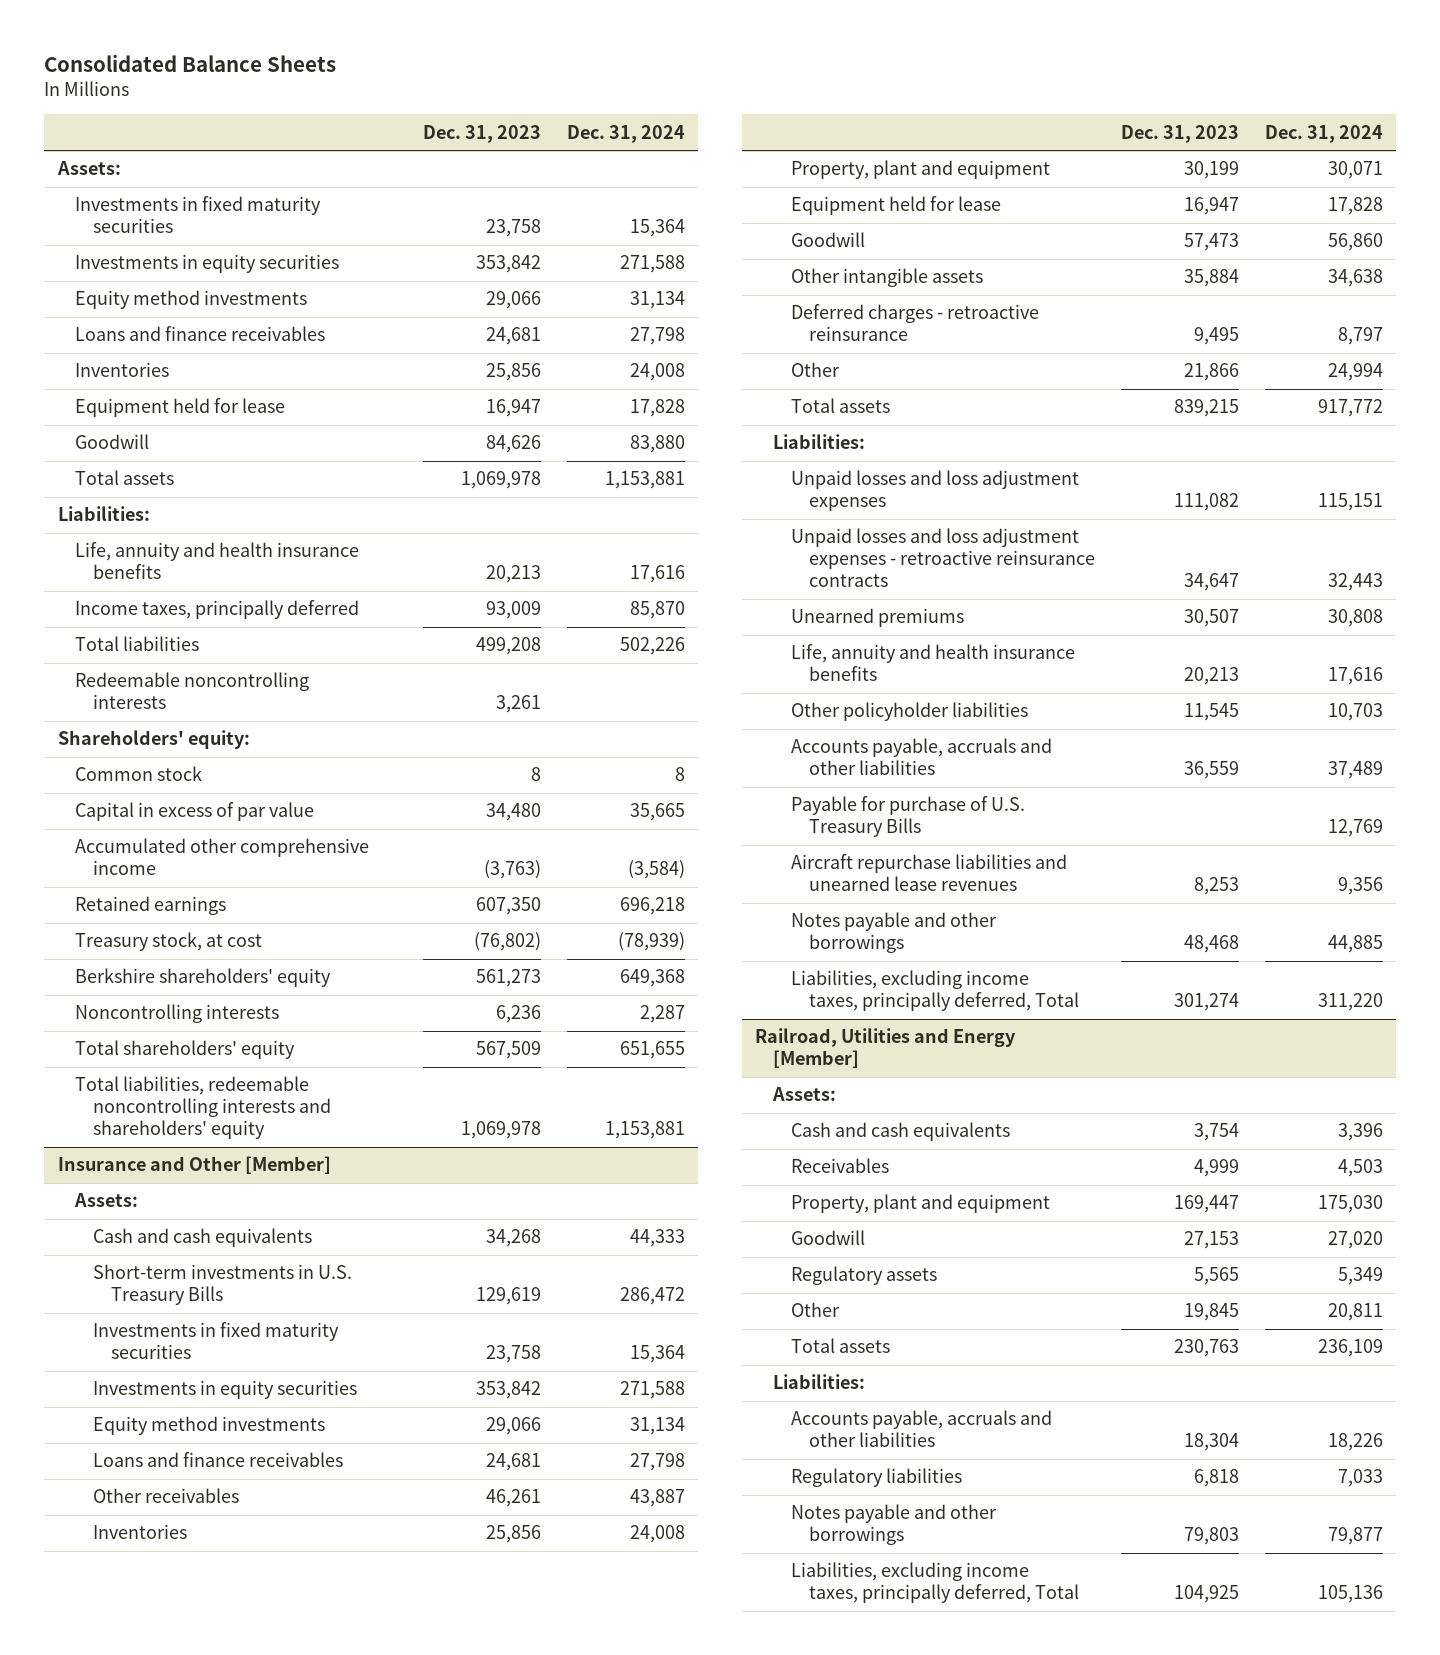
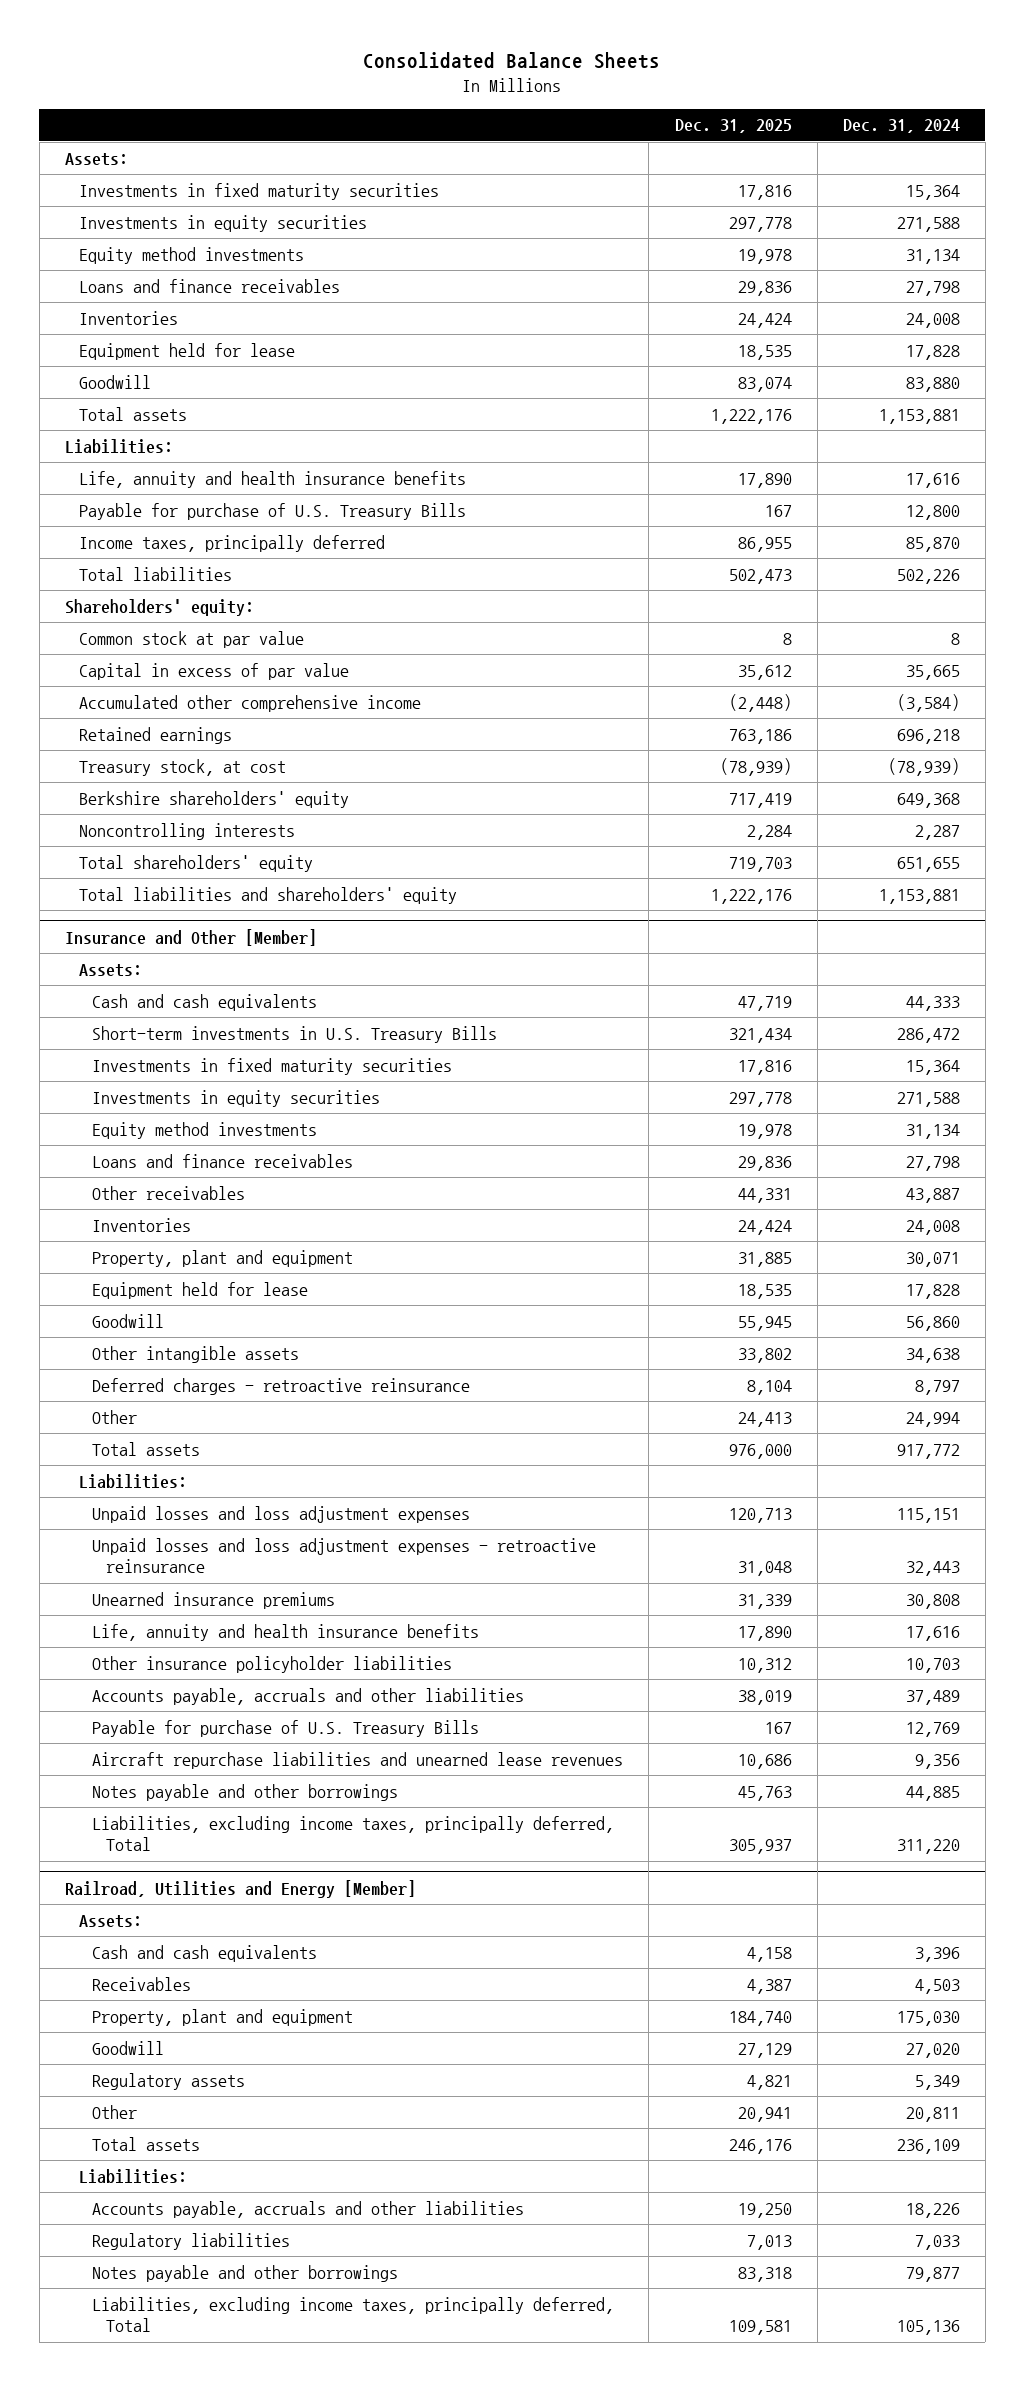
[422,124,541,143] Dec. 31, 2023 -> none
none -> [674,119,792,134] Dec. 31, 2025
none -> [78,502,466,520] Payable for purchase of U.S. Treasury Bills
[75,672,310,710] Redeemable noncontrolling interests -> none
[75,766,203,782] Common stock -> [78,630,304,648] Common stock at par value
[75,1076,331,1140] Total liabilities, redeemable noncontrolling interests and shareholders' equity -> [78,886,457,904] Total liabilities and shareholders' equity
[790,528,1095,588] Unpaid losses and loss adjustment expenses - retroactive reinsurance contracts -> [92,1537,597,1574] Unpaid losses and loss adjustment expenses - retroactive reinsurance
[790,608,964,628] Unearned premiums -> [92,1591,336,1609] Unearned insurance premiums
[790,702,1028,722] Other policyholder liabilities -> [92,1655,453,1673] Other insurance policyholder liabilities

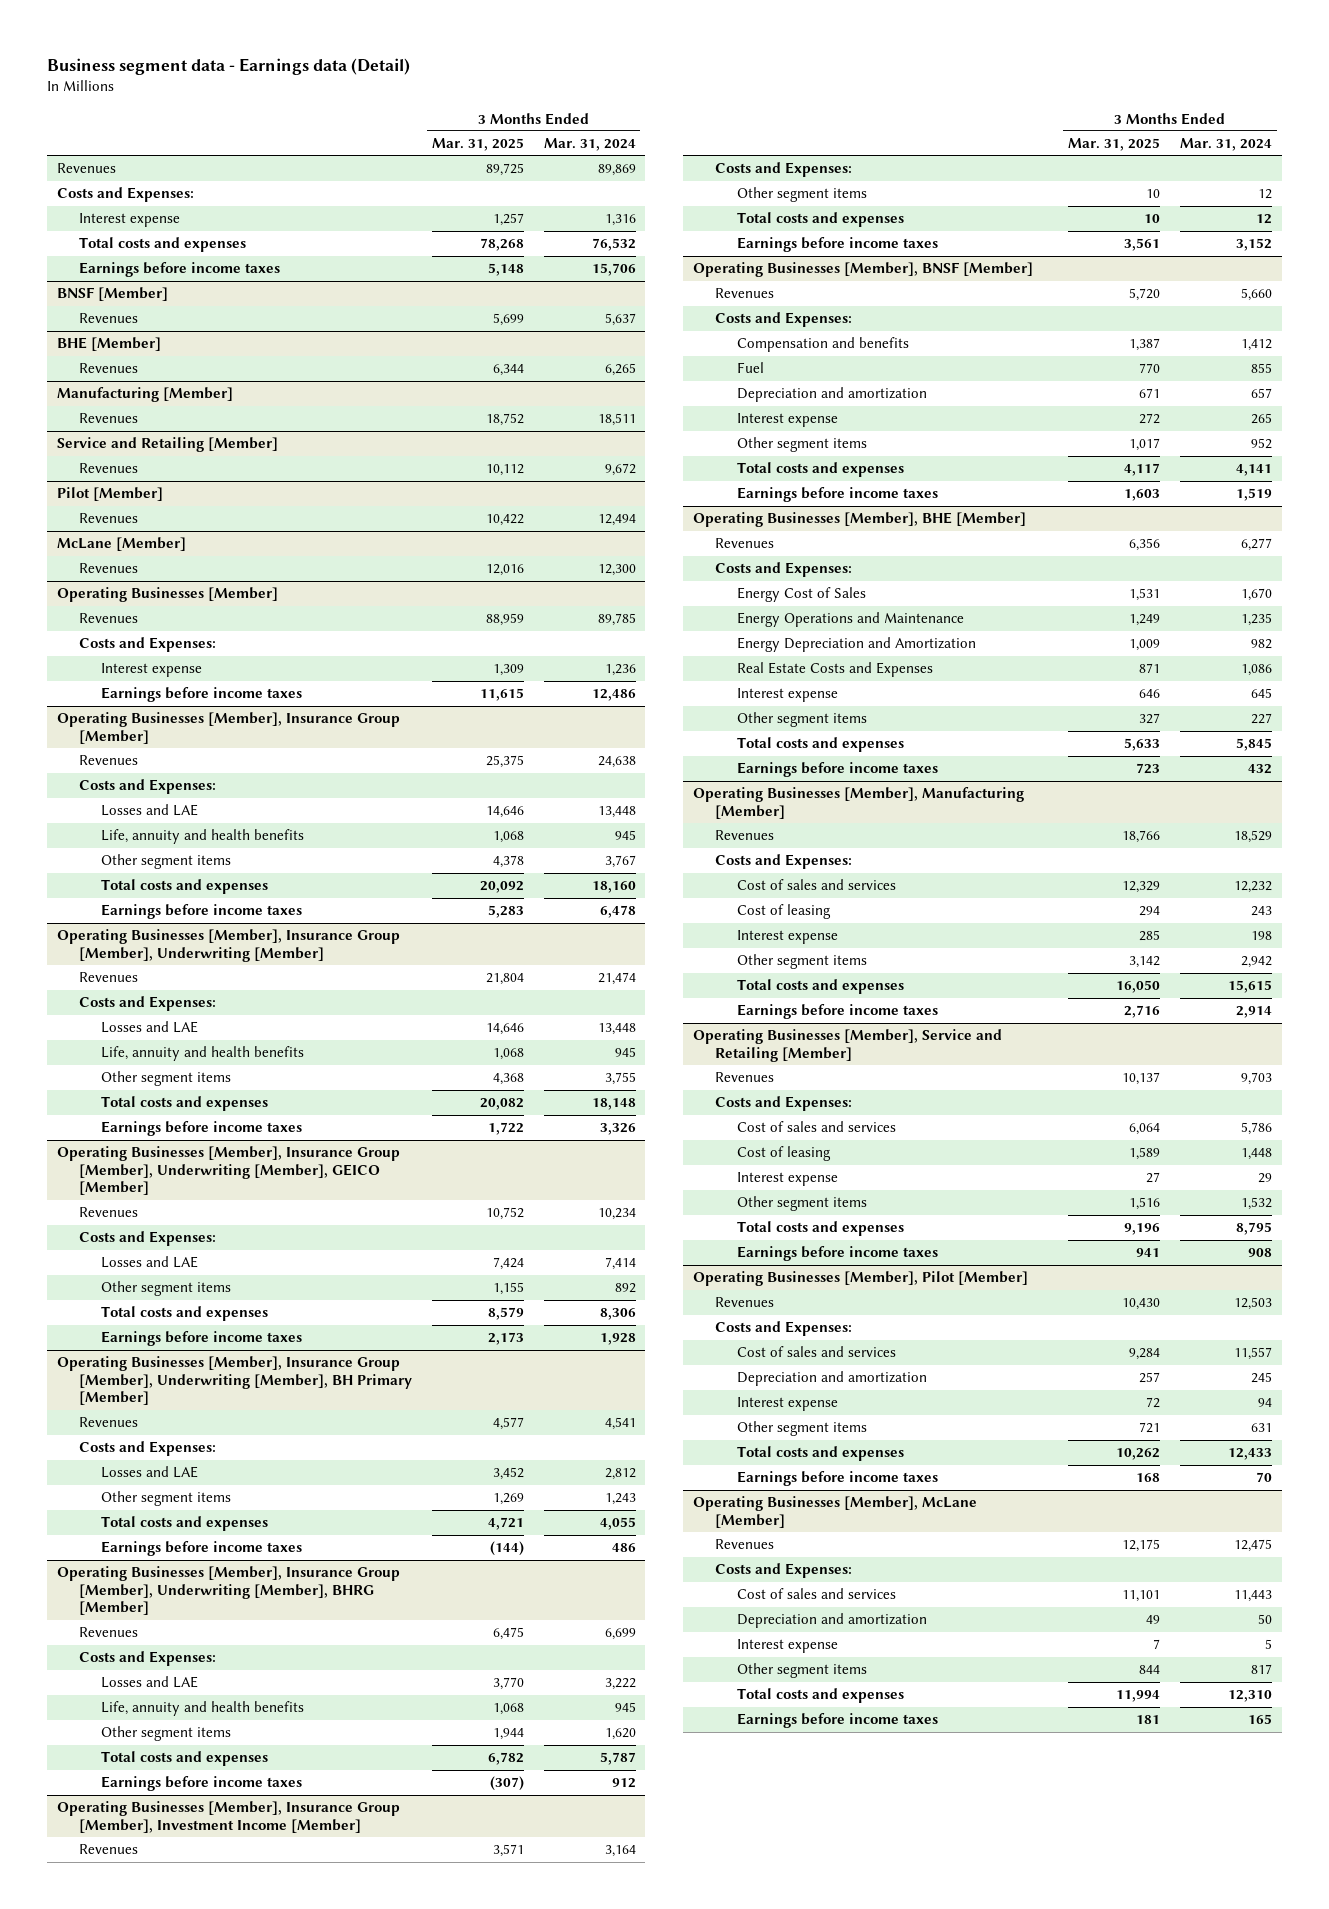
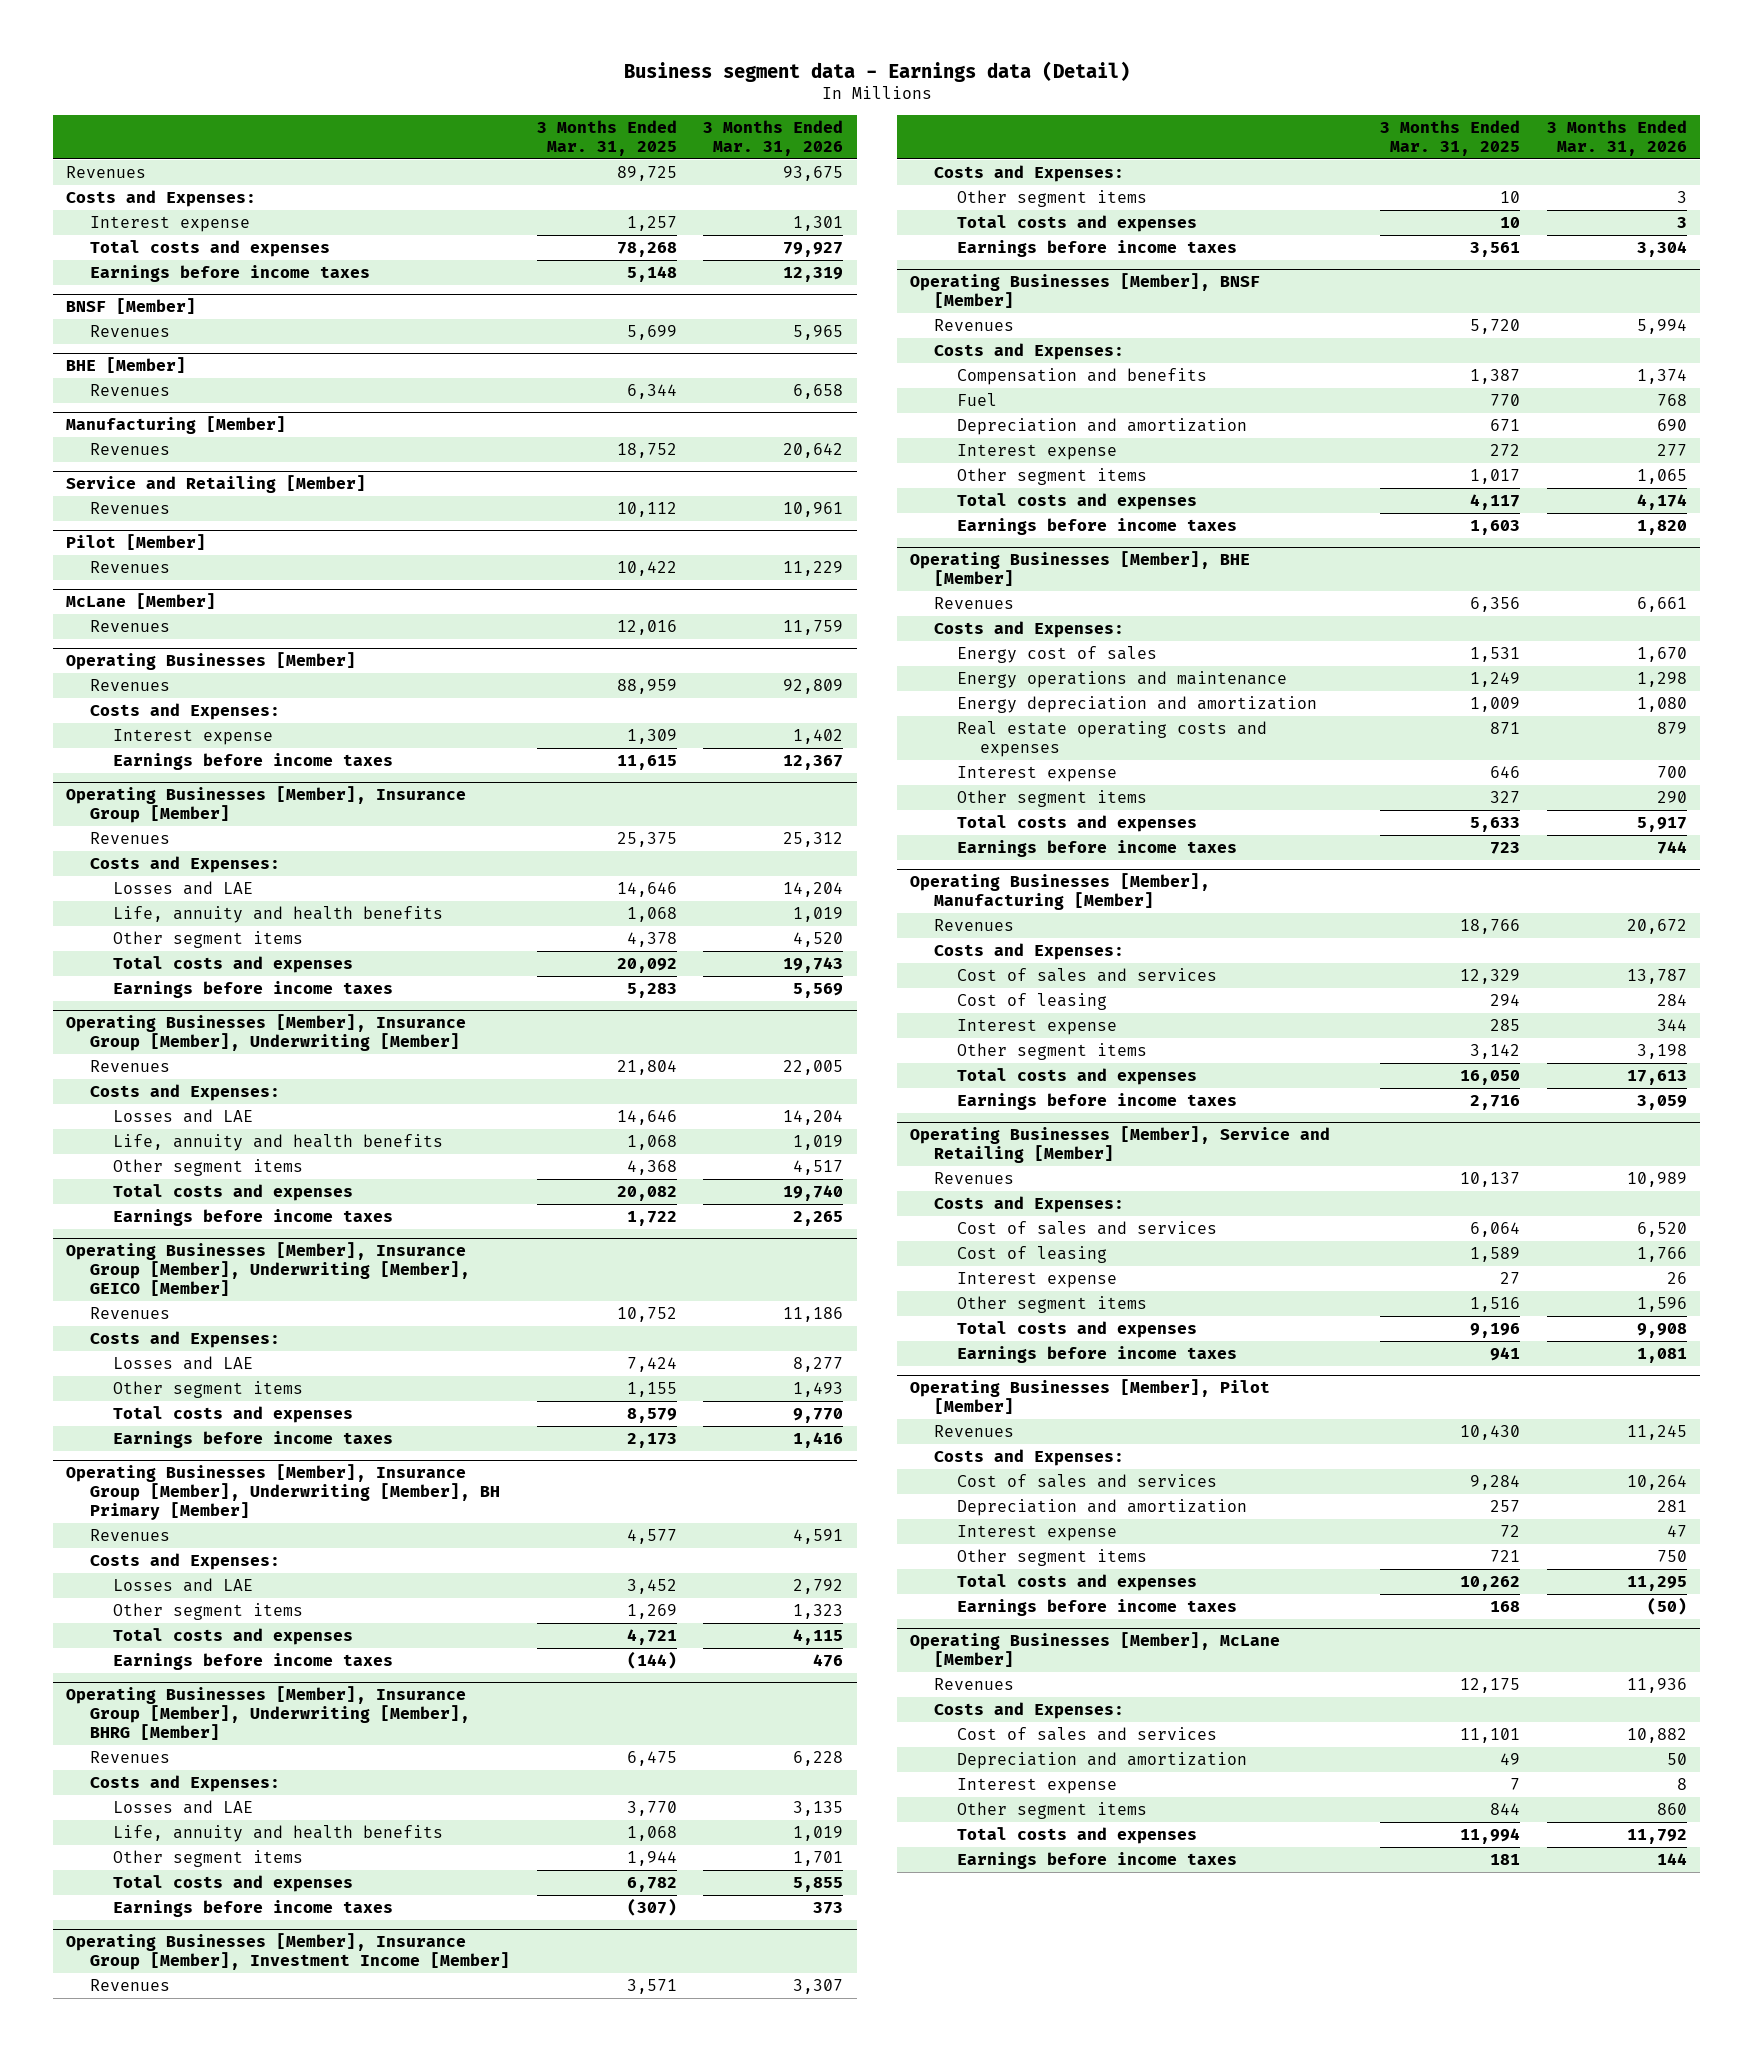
[543,138,636,152] Mar. 31, 2024 -> none
none -> [703,120,844,156] 3 Months Ended Mar. 31, 2026
[737,587,867,603] Energy Cost of Sales -> [956,645,1157,663] Energy cost of sales
[737,612,965,628] Energy Operations and Maintenance -> [956,670,1287,688] Energy operations and maintenance
[737,637,977,653] Energy Depreciation and Amortization -> [956,695,1317,713] Energy depreciation and amortization
[737,662,934,678] Real Estate Costs and Expenses -> [956,720,1267,757] Real estate operating costs and expenses

